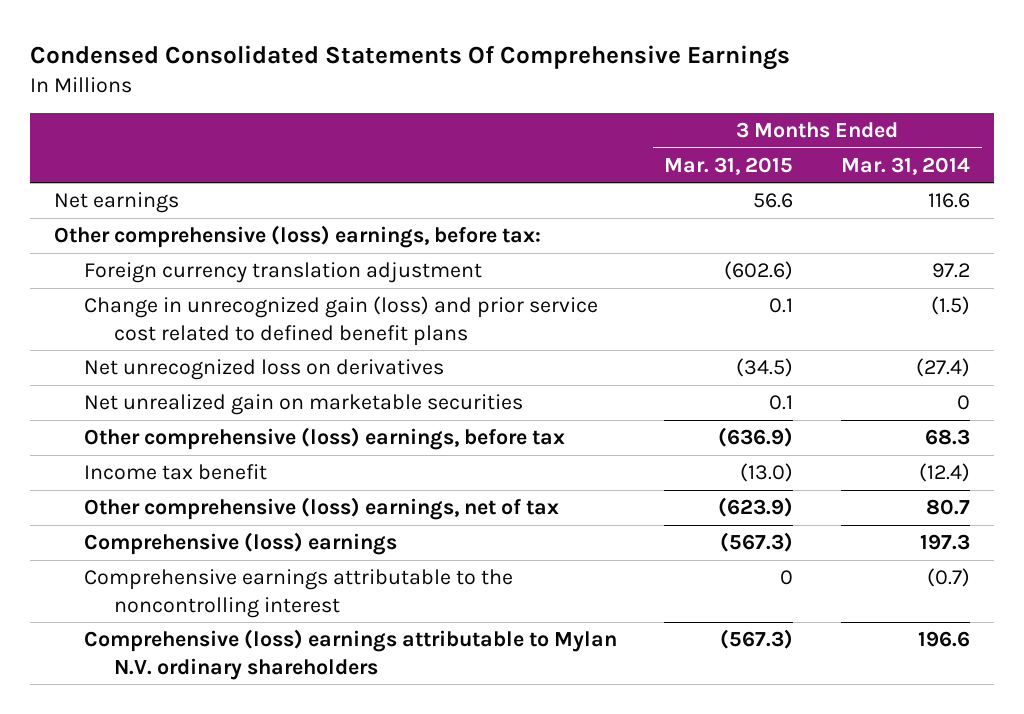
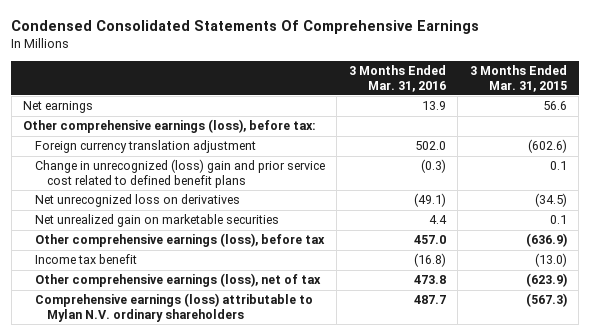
[841,156,971,175] Mar. 31, 2014 -> none
none -> [348,64,446,92] 3 Months Ended Mar. 31, 2016
[53,225,541,249] Other comprehensive (loss) earnings, before tax: -> [23,119,317,134] Other comprehensive earnings (loss), before tax:
[83,296,598,346] Change in unrecognized gain (loss) and prior service cost related to defined benefit plans -> [35,159,326,189] Change in unrecognized (loss) gain and prior service cost related to defined benefit plans
[83,427,565,451] Other comprehensive (loss) earnings, before tax -> [35,233,326,248] Other comprehensive earnings (loss), before tax
[83,532,397,556] Comprehensive (loss) earnings -> none
[83,569,513,618] Comprehensive earnings attributable to the noncontrolling interest -> none
[83,497,559,521] Other comprehensive (loss) earnings, net of tax -> [35,273,322,288] Other comprehensive earnings (loss), net of tax
[83,629,617,680] Comprehensive (loss) earnings attributable to Mylan N.V. ordinary shareholders -> [35,293,314,323] Comprehensive earnings (loss) attributable to Mylan N.V. ordinary shareholders

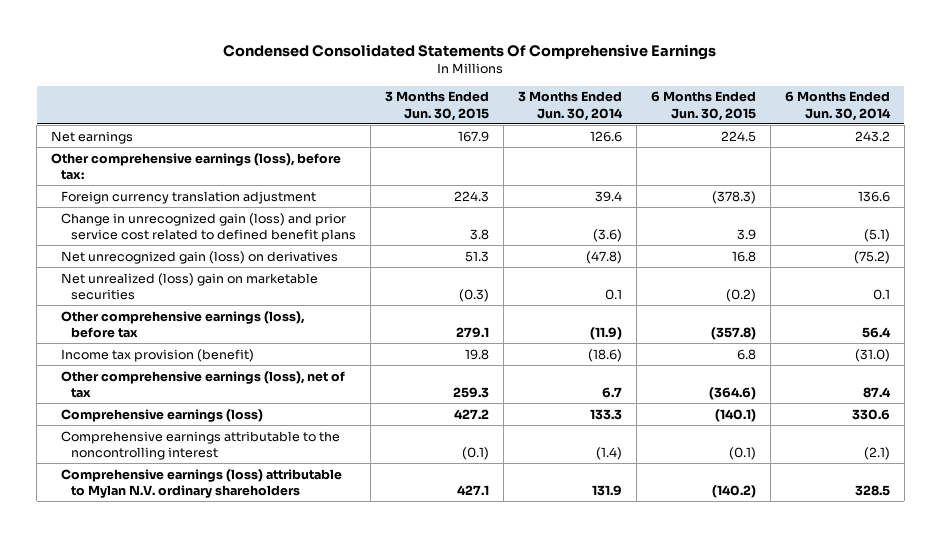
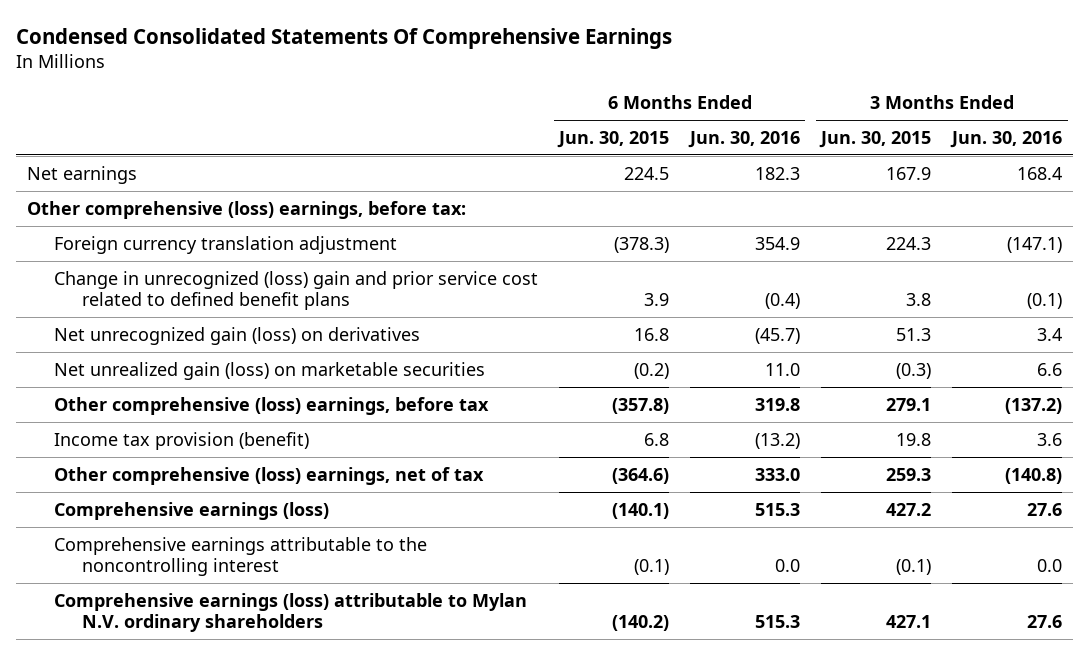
[517,91,623,121] 3 Months Ended Jun. 30, 2014 -> none
[784,91,891,121] 6 Months Ended Jun. 30, 2014 -> none
none -> [688,131,801,149] Jun. 30, 2016
none -> [950,131,1063,149] Jun. 30, 2016
[51,152,342,180] Other comprehensive earnings (loss), before tax: -> [26,200,466,219] Other comprehensive (loss) earnings, before tax:
[60,212,356,242] Change in unrecognized gain (loss) and prior service cost related to defined benefit plans -> [54,270,539,310] Change in unrecognized (loss) gain and prior service cost related to defined benefit plans
[60,272,318,300] Net unrealized (loss) gain on marketable securities -> [54,361,486,380] Net unrealized gain (loss) on marketable securities
[60,310,305,338] Other comprehensive earnings (loss), before tax -> [54,396,490,415] Other comprehensive (loss) earnings, before tax
[60,370,345,398] Other comprehensive earnings (loss), net of tax -> [54,466,485,485] Other comprehensive (loss) earnings, net of tax

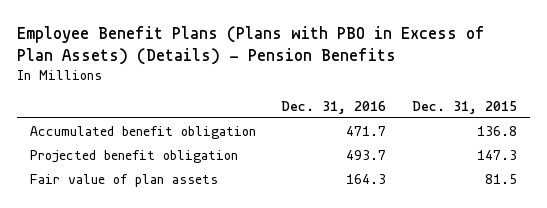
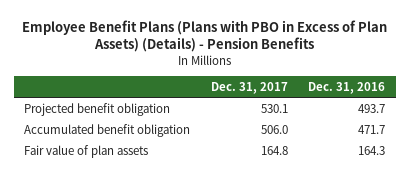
[411,100,517,114] Dec. 31, 2015 -> none
none -> [210,81,288,94] Dec. 31, 2017
[29,125,256,139] Accumulated benefit obligation -> [24,123,191,137] Accumulated benefit obligation

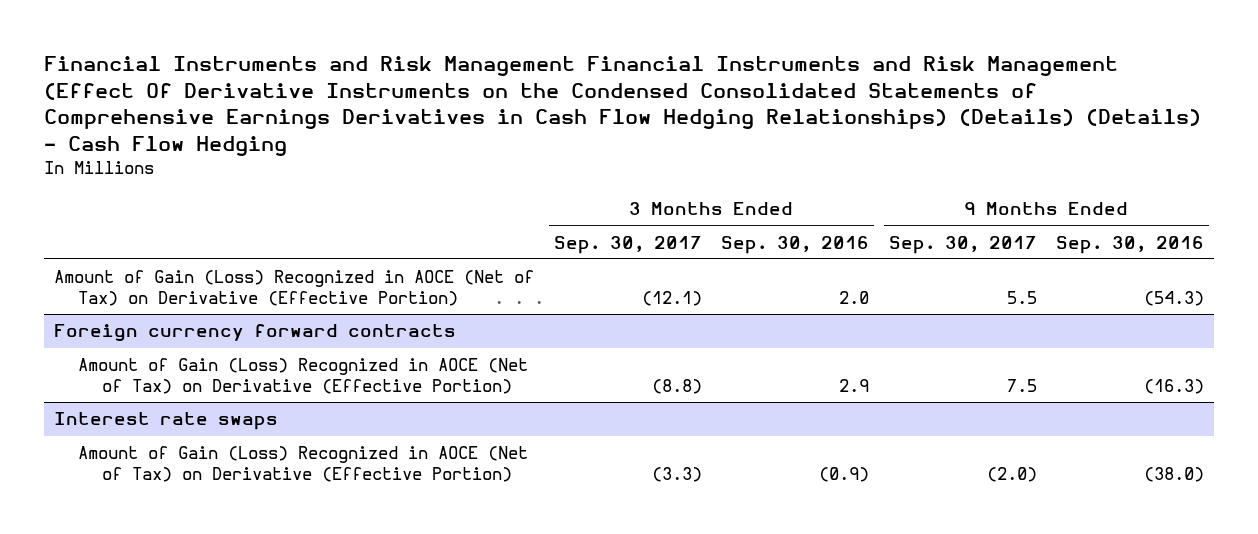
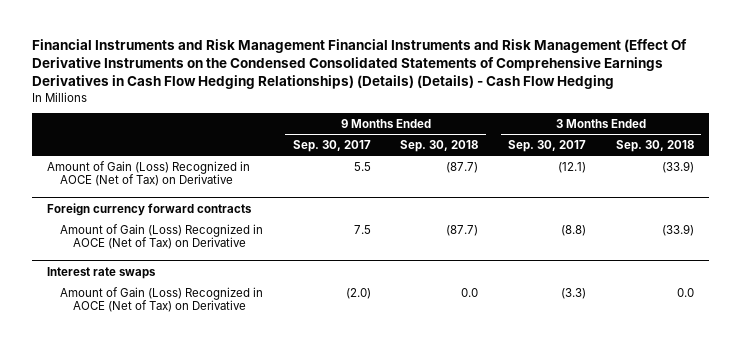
[721,235,870,254] Sep. 30, 2016 -> none
[1056,235,1205,254] Sep. 30, 2016 -> none
none -> [400,140,479,153] Sep. 30, 2018
none -> [615,140,694,153] Sep. 30, 2018
[54,270,535,306] Amount of Gain (Loss) Recognized in AOCE (Net of Tax) on Derivative (Effective Portion) -> [46,160,250,187] Amount of Gain (Loss) Recognized in AOCE (Net of Tax) on Derivative
[77,358,528,394] Amount of Gain (Loss) Recognized in AOCE (Net of Tax) on Derivative (Effective Portion) -> [59,223,263,250] Amount of Gain (Loss) Recognized in AOCE (Net of Tax) on Derivative
[77,446,528,482] Amount of Gain (Loss) Recognized in AOCE (Net of Tax) on Derivative (Effective Portion) -> [59,286,263,313] Amount of Gain (Loss) Recognized in AOCE (Net of Tax) on Derivative

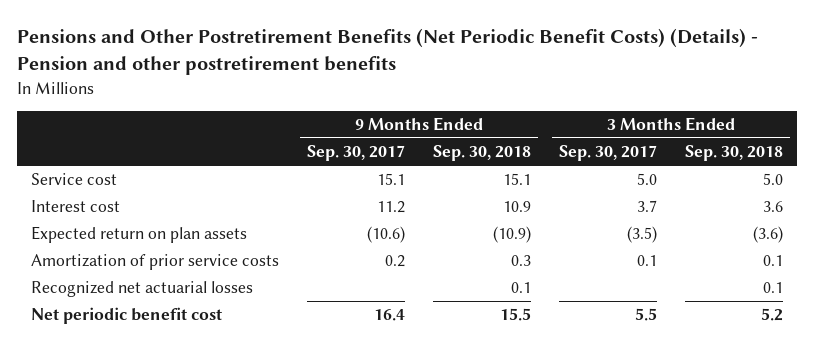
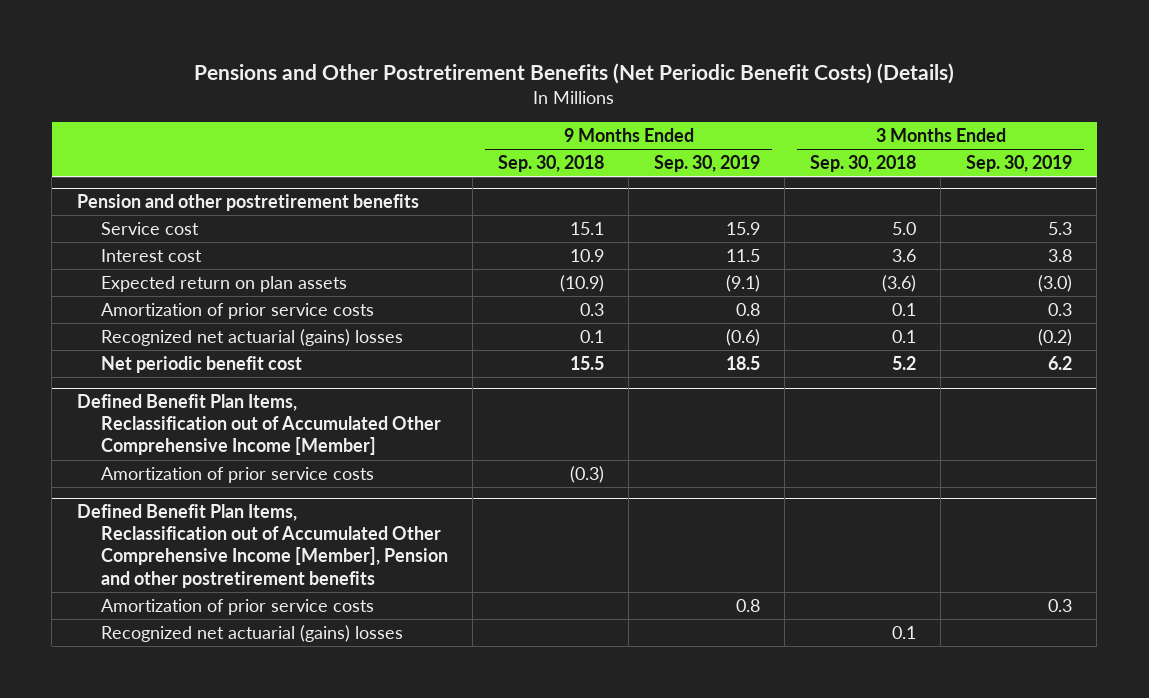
[16,28,758,76] Pensions and Other Postretirement Benefits (Net Periodic Benefit Costs) (Details) - Pension and other postretirement benefits -> [194,62,955,84] Pensions and Other Postretirement Benefits (Net Periodic Benefit Costs) (Details)
[306,145,405,162] Sep. 30, 2017 -> none
[559,145,658,162] Sep. 30, 2017 -> none
none -> [653,155,760,173] Sep. 30, 2019
none -> [965,155,1072,173] Sep. 30, 2019
none -> [76,194,419,212] Pension and other postretirement benefits
[30,281,253,298] Recognized net actuarial losses -> [100,329,403,347] Recognized net actuarial (gains) losses
none -> [76,394,441,456] Defined Benefit Plan Items, Reclassification out of Accumulated Other Comprehensive Income [Member]
none -> [100,467,374,484] Amortization of prior service costs
none -> [76,504,448,588] Defined Benefit Plan Items, Reclassification out of Accumulated Other Comprehensive Income [Member], Pension and other postretirement benefits
none -> [100,599,374,616] Amortization of prior service costs
none -> [100,625,403,643] Recognized net actuarial (gains) losses

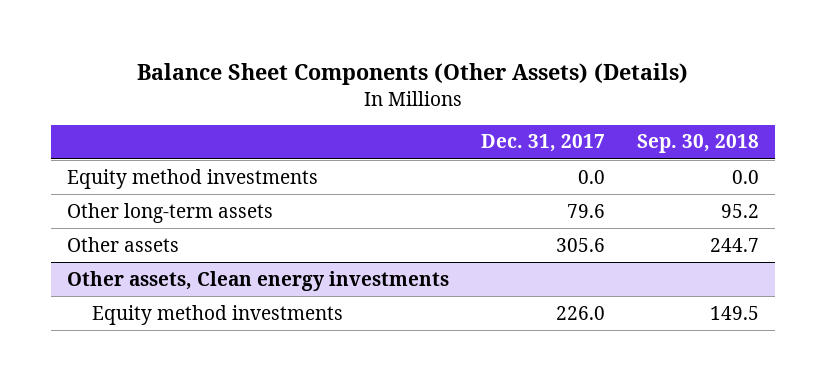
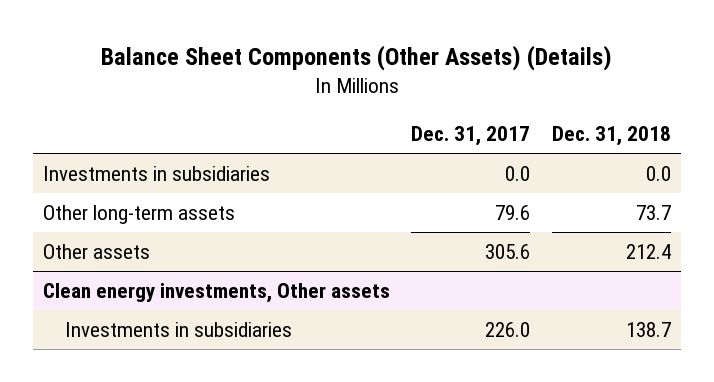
[637,134,760,154] Sep. 30, 2018 -> none
none -> [551,126,671,147] Dec. 31, 2018
[66,168,318,189] Equity method investments -> [43,165,271,181] Investments in subsidiaries
[66,270,449,291] Other assets, Clean energy investments -> [43,282,391,303] Clean energy investments, Other assets
[92,304,344,325] Equity method investments -> [64,321,292,337] Investments in subsidiaries

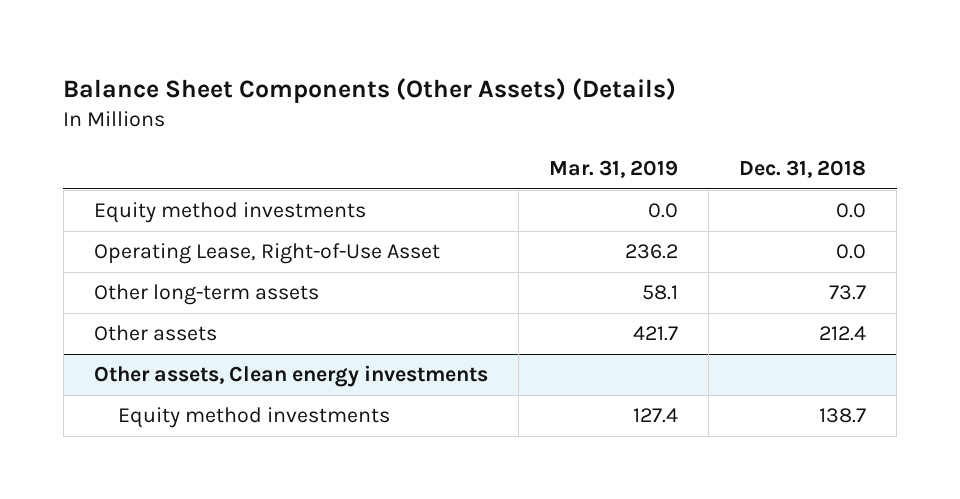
[411,126,531,147] Dec. 31, 2017 -> none
none -> [549,160,679,179] Mar. 31, 2019
[43,165,271,181] Investments in subsidiaries -> [93,202,366,224] Equity method investments
none -> [93,243,440,265] Operating Lease, Right-of-Use Asset
[43,282,391,303] Clean energy investments, Other assets -> [93,365,488,388] Other assets, Clean energy investments
[64,321,292,337] Investments in subsidiaries -> [118,407,391,429] Equity method investments

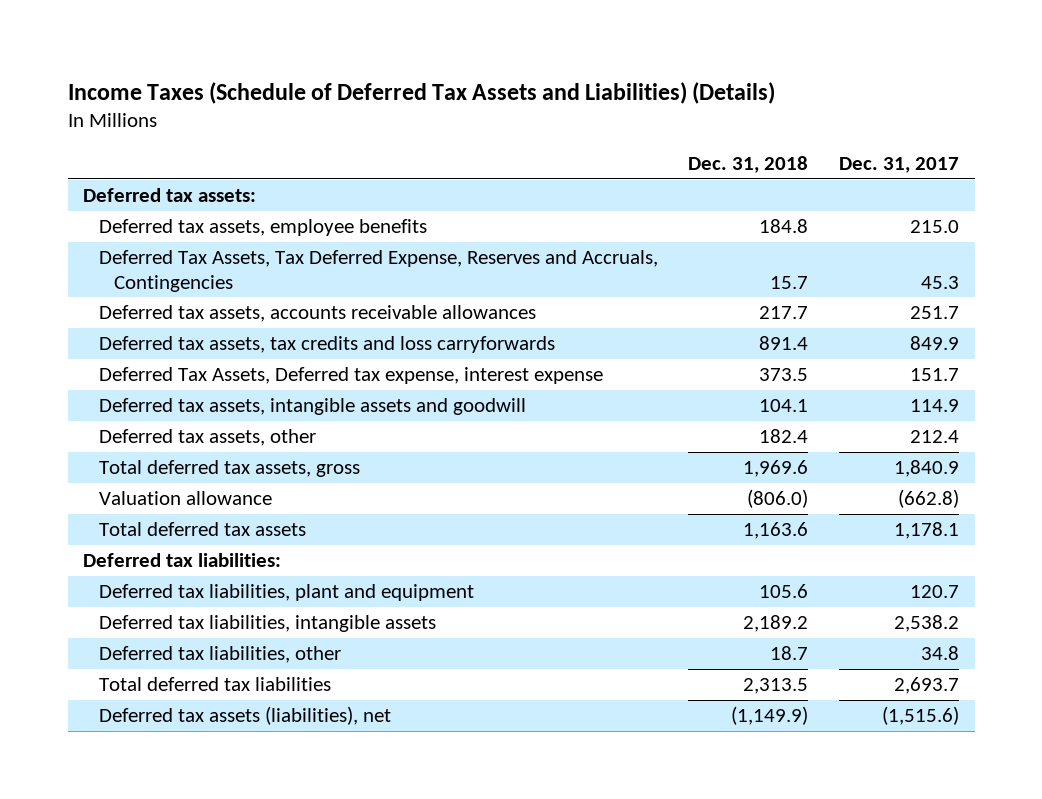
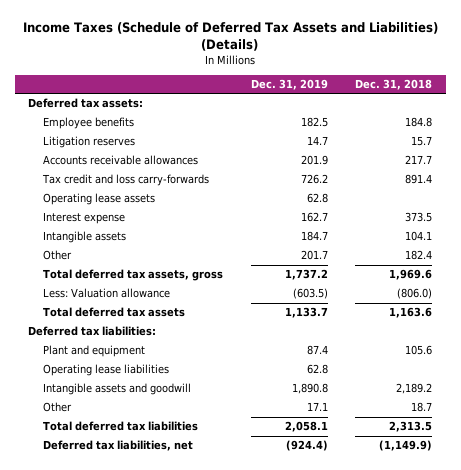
[839,157,960,174] Dec. 31, 2017 -> none
none -> [250,78,328,90] Dec. 31, 2019
[98,219,427,237] Deferred tax assets, employee benefits -> [43,117,135,130] Employee benefits
[98,250,658,292] Deferred Tax Assets, Tax Deferred Expense, Reserves and Accruals, Contingencies -> [43,136,136,149] Litigation reserves
[98,305,536,323] Deferred tax assets, accounts receivable allowances -> [43,155,199,166] Accounts receivable allowances
[98,336,555,354] Deferred tax assets, tax credits and loss carryforwards -> [42,174,210,187] Tax credit and loss carry-forwards
none -> [43,193,156,206] Operating lease assets
[98,367,603,385] Deferred Tax Assets, Deferred tax expense, interest expense -> [43,212,126,225] Interest expense
[98,398,526,416] Deferred tax assets, intangible assets and goodwill -> [43,231,127,244] Intangible assets
[98,429,316,447] Deferred tax assets, other -> [43,250,73,261] Other
[98,491,272,506] Valuation allowance -> [43,288,171,299] Less: Valuation allowance
[98,584,474,602] Deferred tax liabilities, plant and equipment -> [43,345,146,358] Plant and equipment
none -> [43,364,170,377] Operating lease liabilities
[98,615,436,633] Deferred tax liabilities, intangible assets -> [43,383,192,396] Intangible assets and goodwill
[98,646,341,664] Deferred tax liabilities, other -> [43,402,73,413] Other
[98,706,391,726] Deferred tax assets (liabilities), net -> [43,440,194,452] Deferred tax liabilities, net

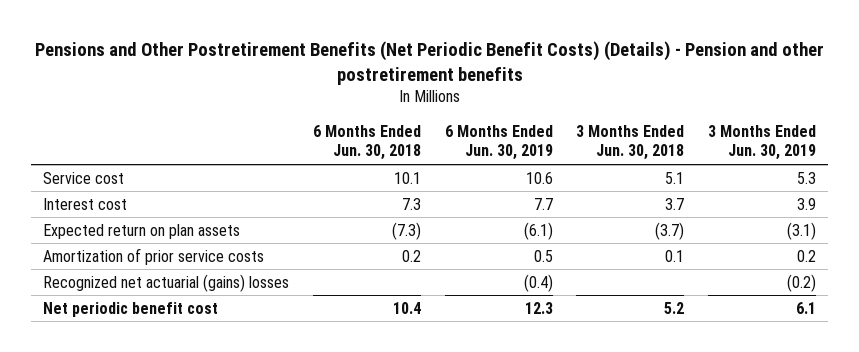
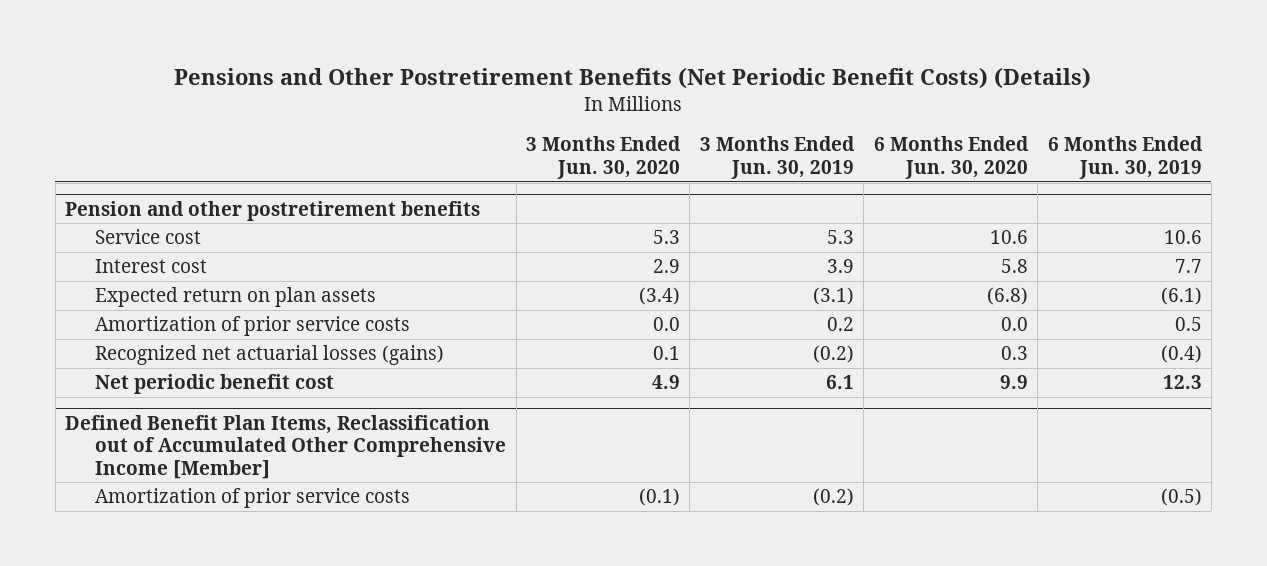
[34,41,824,85] Pensions and Other Postretirement Benefits (Net Periodic Benefit Costs) (Details) - Pension and other postretirement benefits -> [174,68,1092,90] Pensions and Other Postretirement Benefits (Net Periodic Benefit Costs) (Details)
[313,125,422,161] 6 Months Ended Jun. 30, 2018 -> none
[576,125,685,161] 3 Months Ended Jun. 30, 2018 -> none
none -> [525,136,681,179] 3 Months Ended Jun. 30, 2020
none -> [873,136,1029,179] 6 Months Ended Jun. 30, 2020
none -> [65,200,481,221] Pension and other postretirement benefits
[43,273,290,292] Recognized net actuarial (gains) losses -> [95,345,445,366] Recognized net actuarial losses (gains)
none -> [65,414,507,479] Defined Benefit Plan Items, Reclassification out of Accumulated Other Comprehensive Income [Member]
none -> [95,488,411,509] Amortization of prior service costs

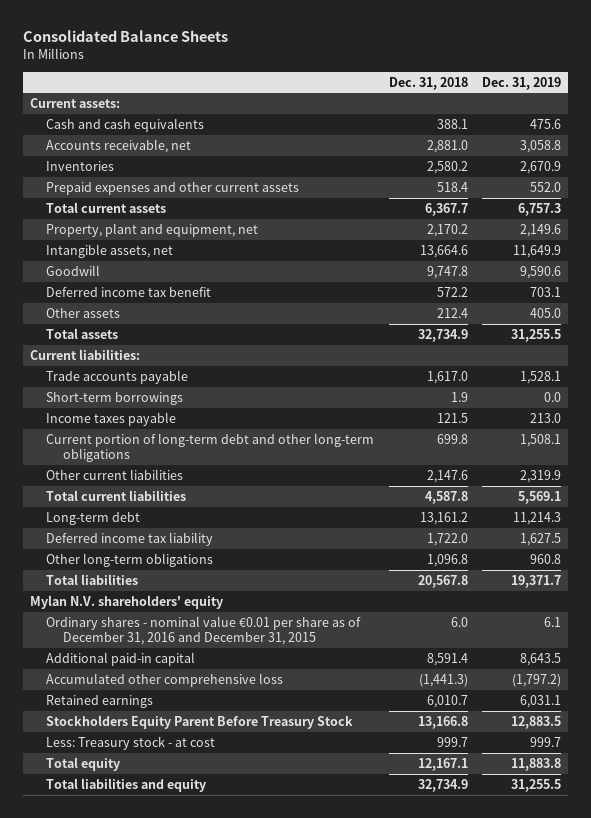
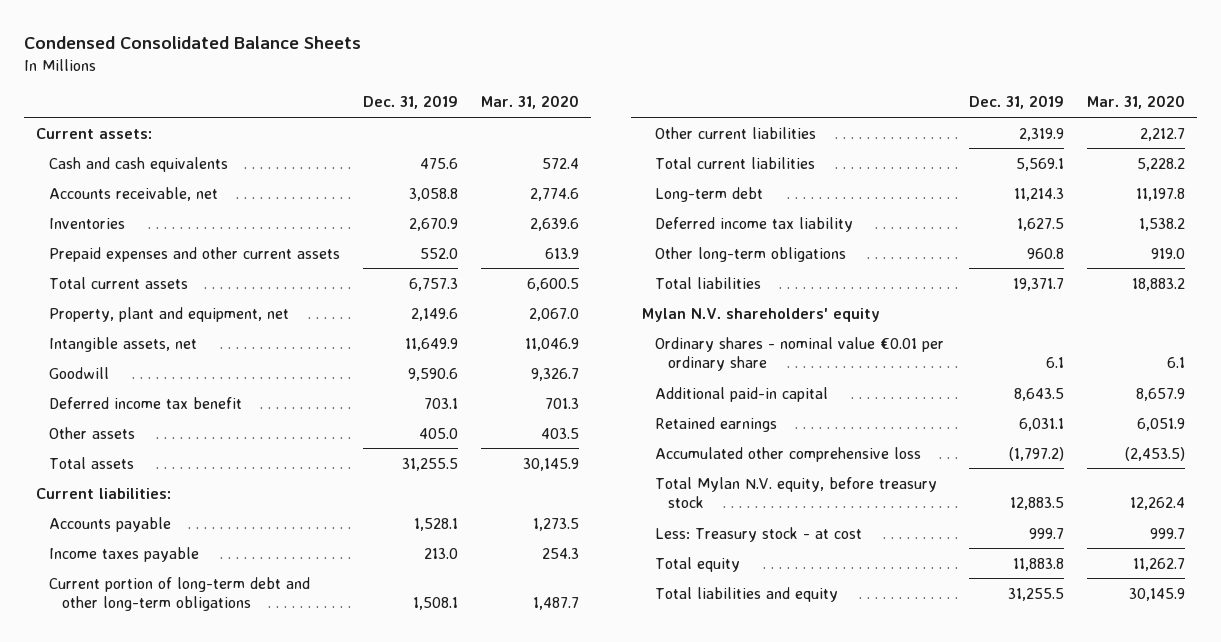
[23,30,229,43] Consolidated Balance Sheets -> [24,36,362,50] Condensed Consolidated Balance Sheets
[388,76,468,90] Dec. 31, 2018 -> none
none -> [481,95,580,110] Mar. 31, 2020
[46,391,184,405] Short-term borrowings -> none
[46,369,189,384] Trade accounts payable -> [48,516,171,532] Accounts payable
[46,615,362,645] Ordinary shares - nominal value €0.01 per share as of December 31, 2016 and December 31, 2015 -> [655,336,945,371] Ordinary shares - nominal value €0.01 per ordinary share
[46,672,284,687] Accumulated other comprehensive loss -> [655,446,922,462] Accumulated other comprehensive loss
[46,714,354,729] Stockholders Equity Parent Before Treasury Stock -> [655,476,938,508] Total Mylan N.V. equity, before treasury stock

